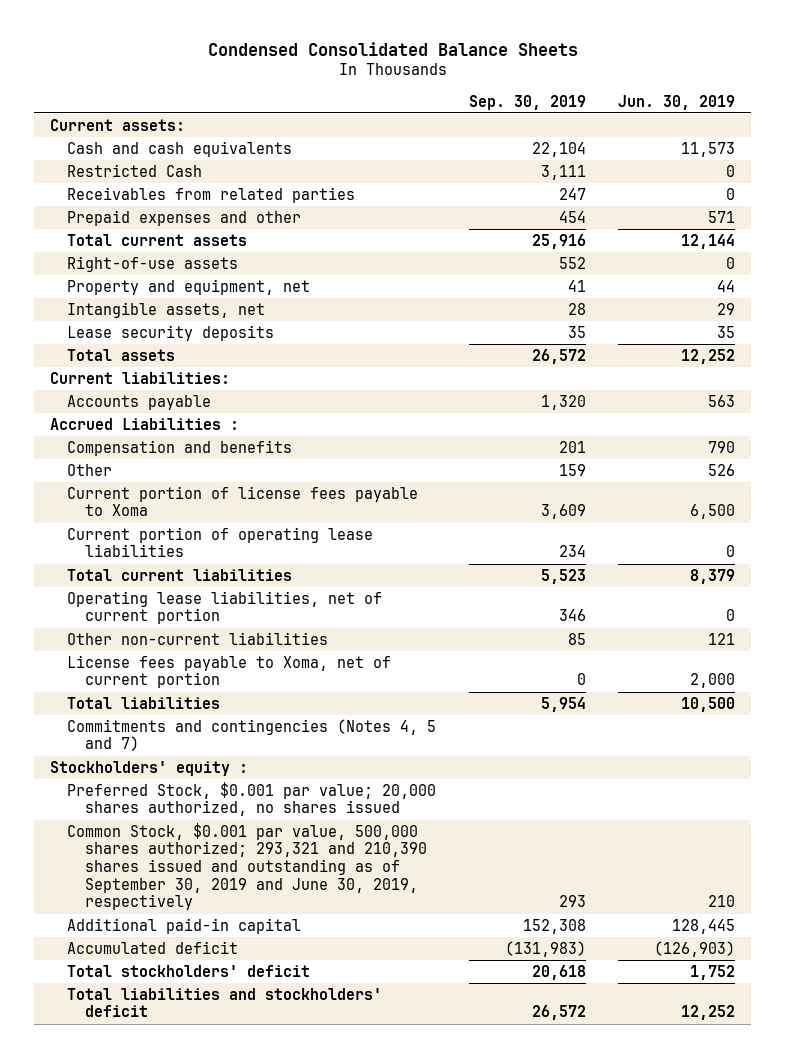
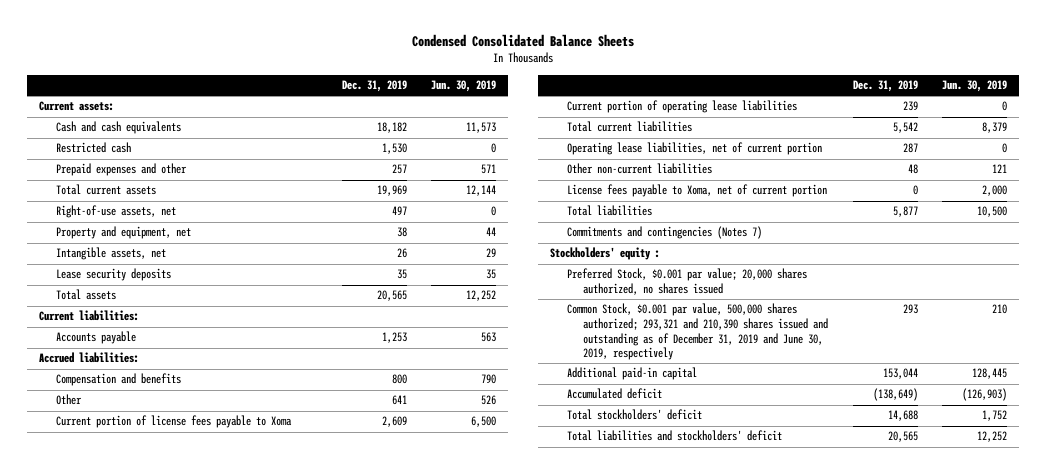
[468,94,586,110] Sep. 30, 2019 -> none
none -> [341,80,407,93] Dec. 31, 2019
[67,186,356,203] Receivables from related parties -> none
[67,163,203,177] Restricted Cash -> [56,142,132,154] Restricted cash
[67,255,239,272] Right-of-use assets -> [56,205,177,219] Right-of-use assets, net
[49,417,239,430] Accrued Liabilities : -> [39,352,140,364] Accrued liabilities:
[67,718,437,752] Commitments and contingencies (Notes 4, 5 and 7) -> [566,226,762,240] Commitments and contingencies (Notes 7)
[67,822,427,911] Common Stock, $0.001 par value, 500,000 shares authorized; 293,321 and 210,390 shares issued and outstanding as of September 30, 2019 and June 30, 2019, respectively -> [566,303,829,361] Common Stock, $0.001 par value, 500,000 shares authorized; 293,321 and 210,390 shares issued and outstanding as of December 31, 2019 and June 30, 2019, respectively

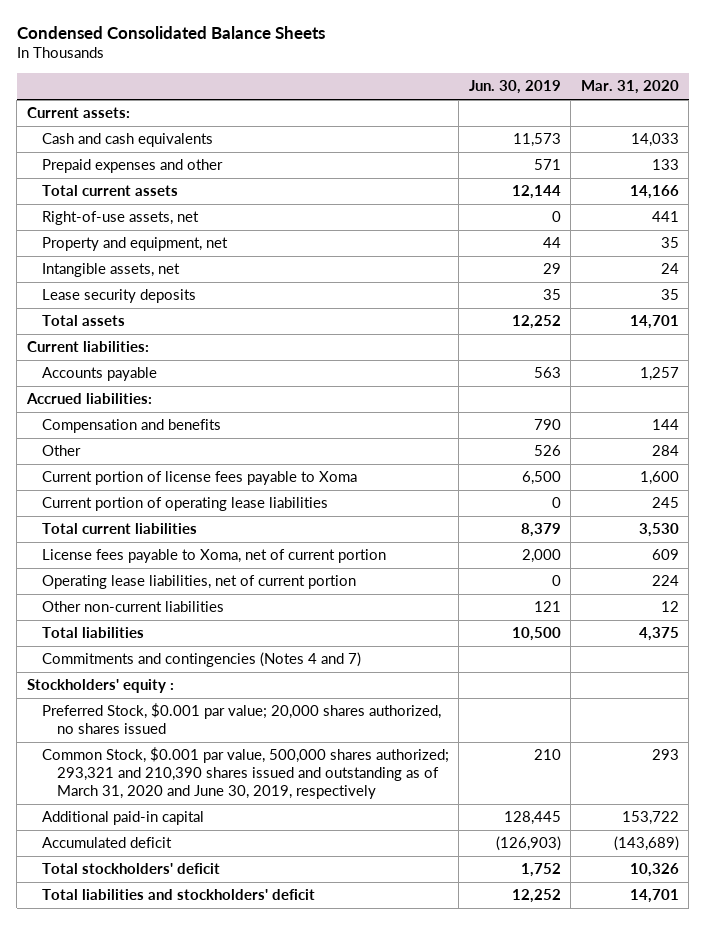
[341,80,407,93] Dec. 31, 2019 -> none
none -> [580,80,679,95] Mar. 31, 2020
[56,142,132,154] Restricted cash -> none
[566,184,827,198] License fees payable to Xoma, net of current portion -> [41,549,386,564] License fees payable to Xoma, net of current portion
[566,226,762,240] Commitments and contingencies (Notes 7) -> [41,652,361,668] Commitments and contingencies (Notes 4 and 7)
[566,303,829,361] Common Stock, $0.001 par value, 500,000 shares authorized; 293,321 and 210,390 shares issued and outstanding as of December 31, 2019 and June 30, 2019, respectively -> [41,747,449,799] Common Stock, $0.001 par value, 500,000 shares authorized; 293,321 and 210,390 shares issued and outstanding as of March 31, 2020 and June 30, 2019, respectively

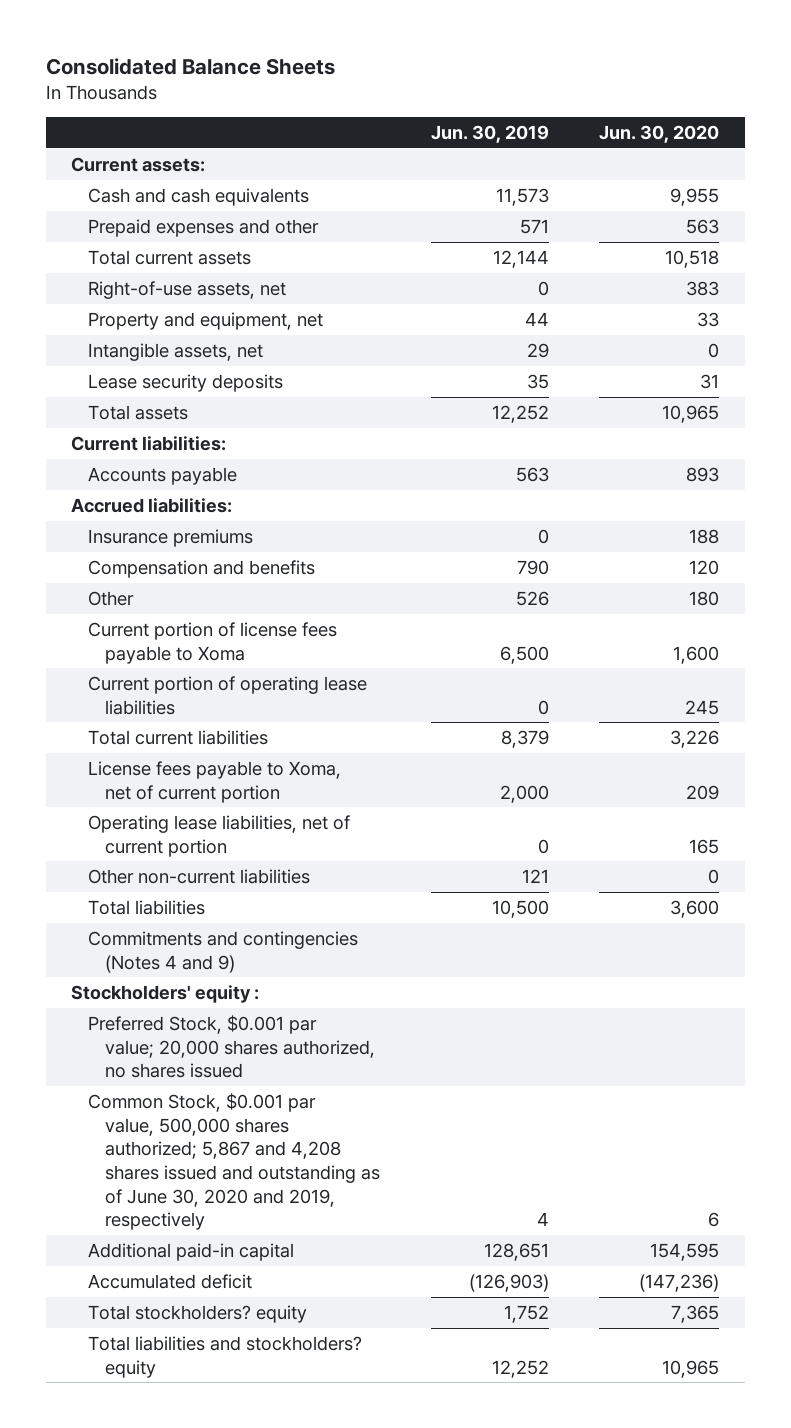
[16,26,325,40] Condensed Consolidated Balance Sheets -> [45,58,335,76] Consolidated Balance Sheets
[580,80,679,95] Mar. 31, 2020 -> none
none -> [599,124,720,143] Jun. 30, 2020
none -> [88,528,254,547] Insurance premiums
[41,652,361,668] Commitments and contingencies (Notes 4 and 7) -> [88,930,359,973] Commitments and contingencies (Notes 4 and 9)
[41,747,449,799] Common Stock, $0.001 par value, 500,000 shares authorized; 293,321 and 210,390 shares issued and outstanding as of March 31, 2020 and June 30, 2019, respectively -> [88,1092,381,1231] Common Stock, $0.001 par value, 500,000 shares authorized; 5,867 and 4,208 shares issued and outstanding as of June 30, 2020 and 2019, respectively
[533,749,561,761] 210 -> [536,1212,549,1227] 4
[503,811,561,826] 128,445 -> [483,1242,549,1261] 128,651
[41,863,220,875] Total stockholders' deficit -> [88,1304,308,1323] Total stockholders? equity
[41,889,315,901] Total liabilities and stockholders' deficit -> [88,1335,363,1378] Total liabilities and stockholders? equity

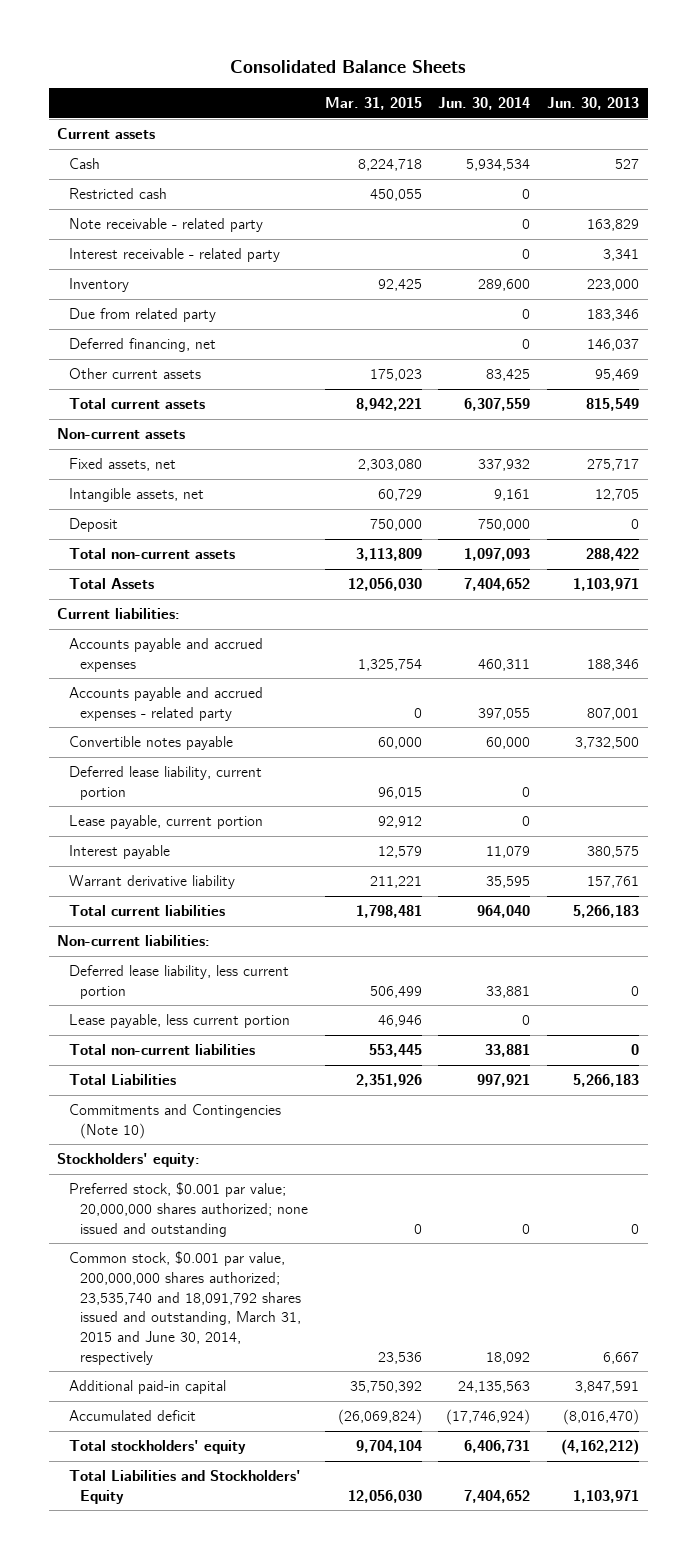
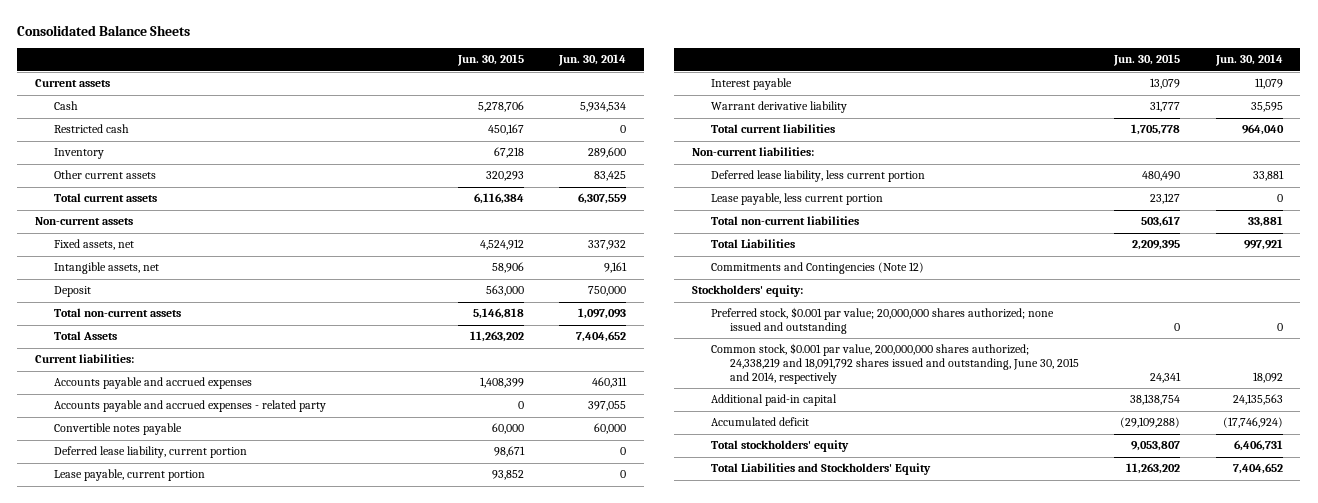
[324,97,422,111] Mar. 31, 2015 -> none
[547,97,640,111] Jun. 30, 2013 -> none
none -> [456,54,524,67] Jun. 30, 2015
[68,218,263,233] Note receivable - related party -> none
[68,248,280,263] Interest receivable - related party -> none
[68,308,216,323] Due from related party -> none
[68,338,216,353] Deferred financing, net -> none
[68,1104,281,1139] Commitments and Contingencies (Note 10) -> [710,262,924,275] Commitments and Contingencies (Note 12)
[68,1251,301,1365] Common stock, $0.001 par value, 200,000,000 shares authorized; 23,535,740 and 18,091,792 shares issued and outstanding, March 31, 2015 and June 30, 2014, respectively -> [710,343,1079,384] Common stock, $0.001 par value, 200,000,000 shares authorized; 24,338,219 and 18,091,792 shares issued and outstanding, June 30, 2015 and 2014, respectively

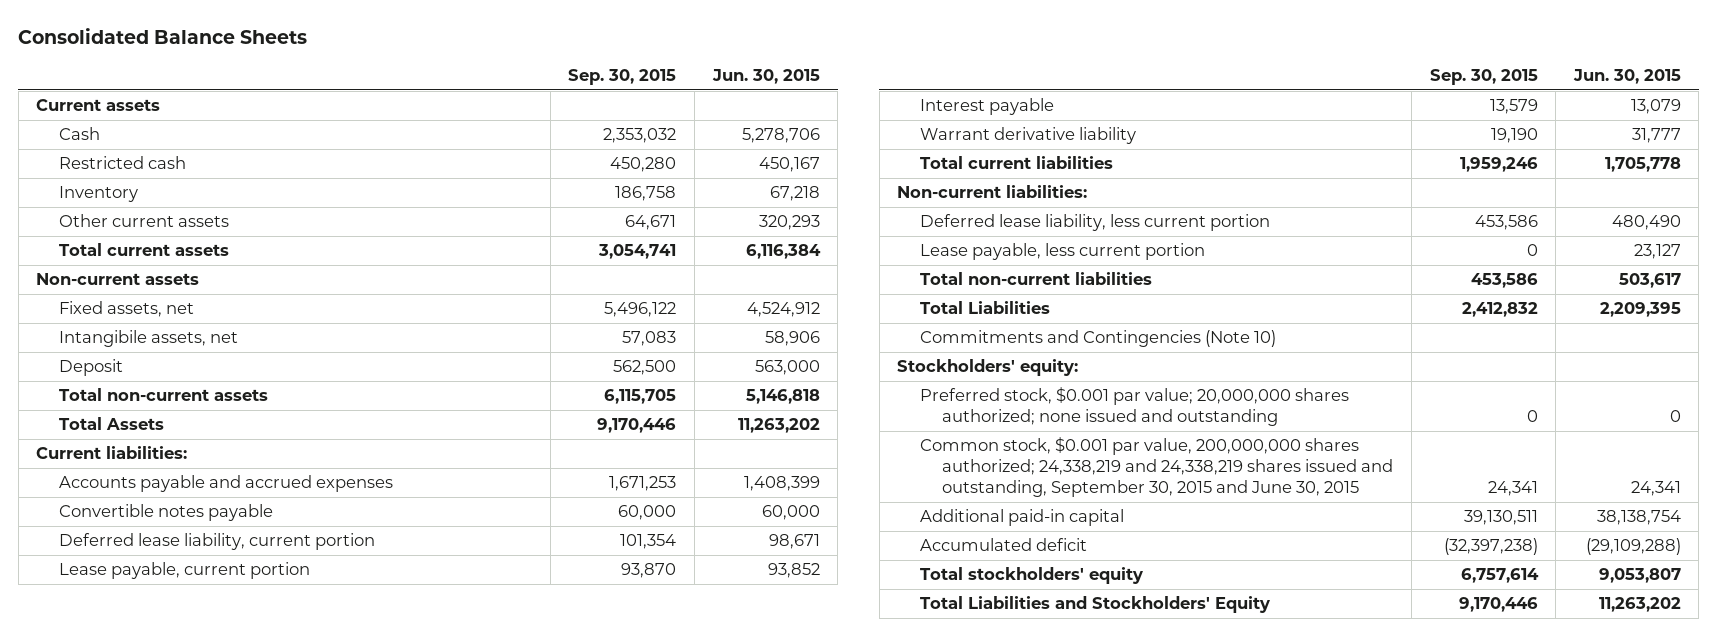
[558,54,627,67] Jun. 30, 2014 -> none
none -> [568,68,677,85] Sep. 30, 2015
[54,262,160,275] Intangible assets, net -> [58,330,238,348] Intangibile assets, net
[54,400,327,413] Accounts payable and accrued expenses - related party -> none
[710,262,924,275] Commitments and Contingencies (Note 12) -> [919,330,1276,348] Commitments and Contingencies (Note 10)
[710,343,1079,384] Common stock, $0.001 par value, 200,000,000 shares authorized; 24,338,219 and 18,091,792 shares issued and outstanding, June 30, 2015 and 2014, respectively -> [919,437,1394,498] Common stock, $0.001 par value, 200,000,000 shares authorized; 24,338,219 and 24,338,219 shares issued and outstanding, September 30, 2015 and June 30, 2015

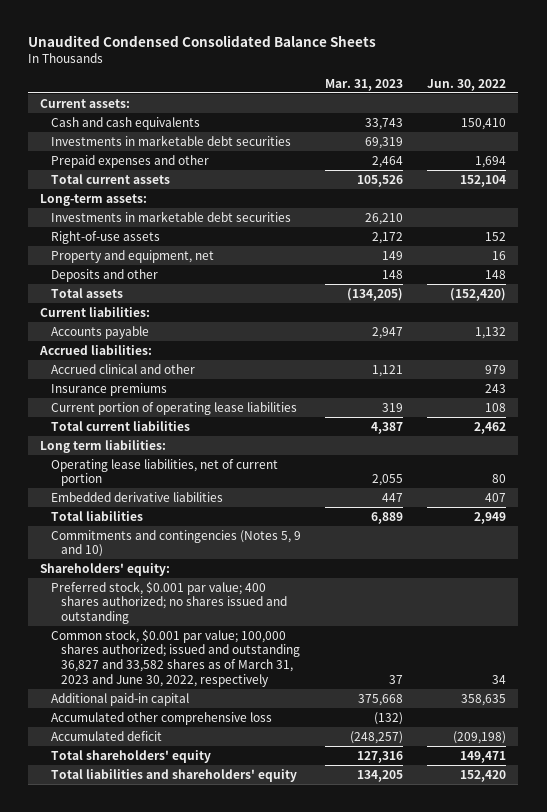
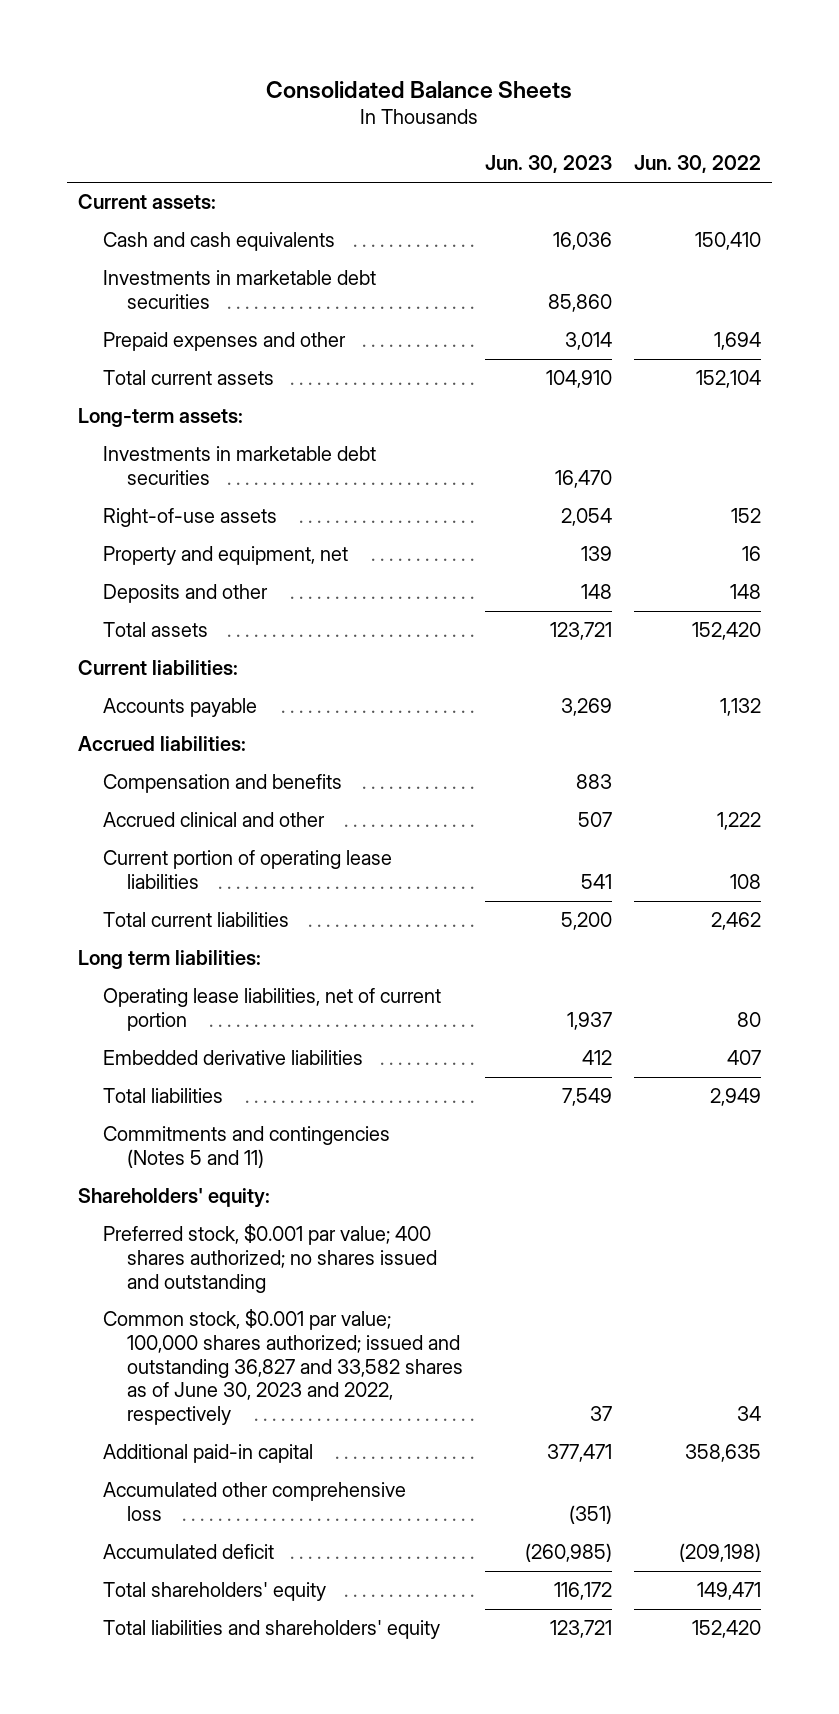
[28,34,377,47] Unaudited Condensed Consolidated Balance Sheets -> [266,80,573,99] Consolidated Balance Sheets
[324,78,403,91] Mar. 31, 2023 -> none
none -> [484,155,612,174] Jun. 30, 2023
[450,287,507,301] (152,420) -> [691,622,761,641] 152,420
[50,382,167,396] Insurance premiums -> none
none -> [102,774,342,794] Compensation and benefits
[485,364,507,374] 979 -> [716,812,761,831] 1,222
[50,529,301,558] Commitments and contingencies (Notes 5, 9 and 10) -> [102,1126,390,1168] Commitments and contingencies (Notes 5 and 11)
[50,628,301,687] Common stock, $0.001 par value; 100,000 shares authorized; issued and outstanding 36,827 and 33,582 shares as of March 31, 2023 and June 30, 2022, respectively -> [102,1309,464,1426] Common stock, $0.001 par value; 100,000 shares authorized; issued and outstanding 36,827 and 33,582 shares as of June 30, 2023 and 2022, respectively

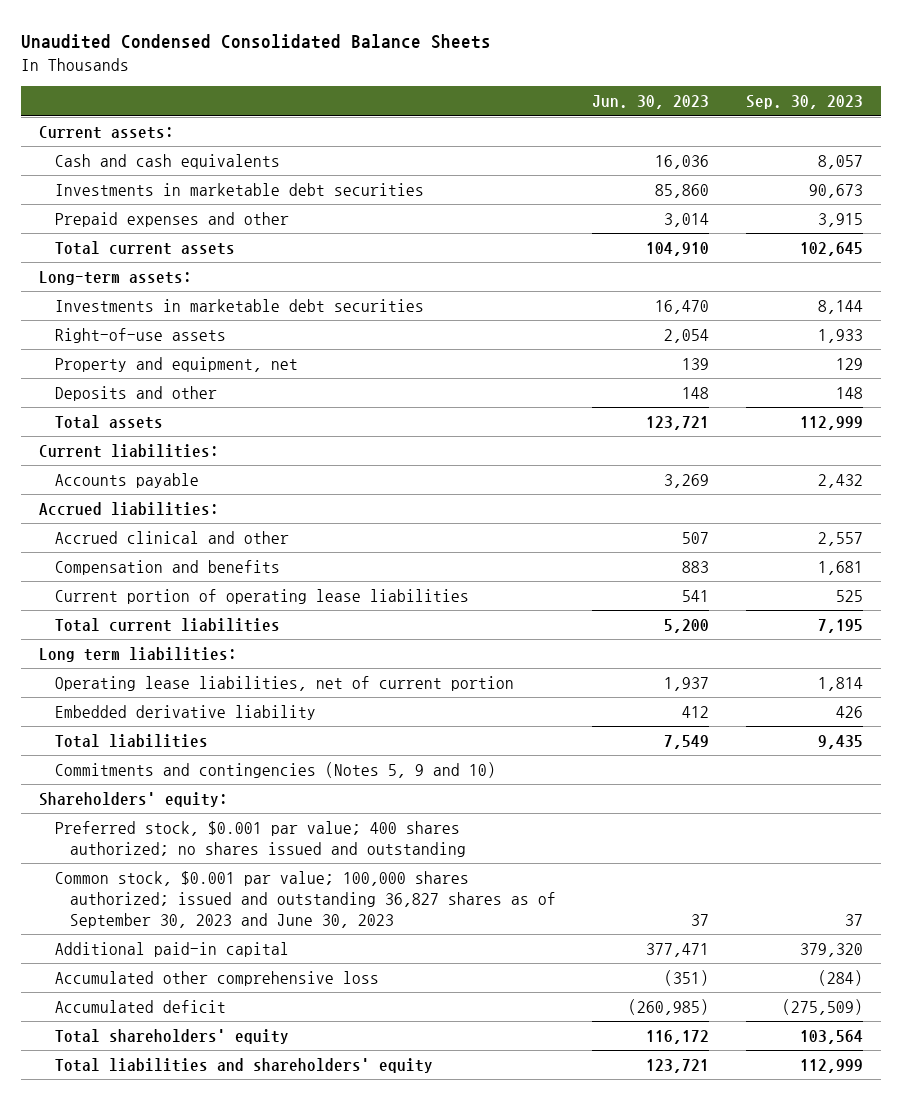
[266,80,573,99] Consolidated Balance Sheets -> [21,34,492,50] Unaudited Condensed Consolidated Balance Sheets
[633,155,761,174] Jun. 30, 2022 -> none
none -> [745,95,863,110] Sep. 30, 2023
[102,774,342,794] Compensation and benefits -> [54,560,280,576] Compensation and benefits
[102,1050,363,1066] Embedded derivative liabilities -> [54,705,316,721] Embedded derivative liability
[102,1126,390,1168] Commitments and contingencies (Notes 5 and 11) -> [54,762,496,779] Commitments and contingencies (Notes 5, 9 and 10)
[102,1309,464,1426] Common stock, $0.001 par value; 100,000 shares authorized; issued and outstanding 36,827 and 33,582 shares as of June 30, 2023 and 2022, respectively -> [54,871,557,928] Common stock, $0.001 par value; 100,000 shares authorized; issued and outstanding 36,827 shares as of September 30, 2023 and June 30, 2023

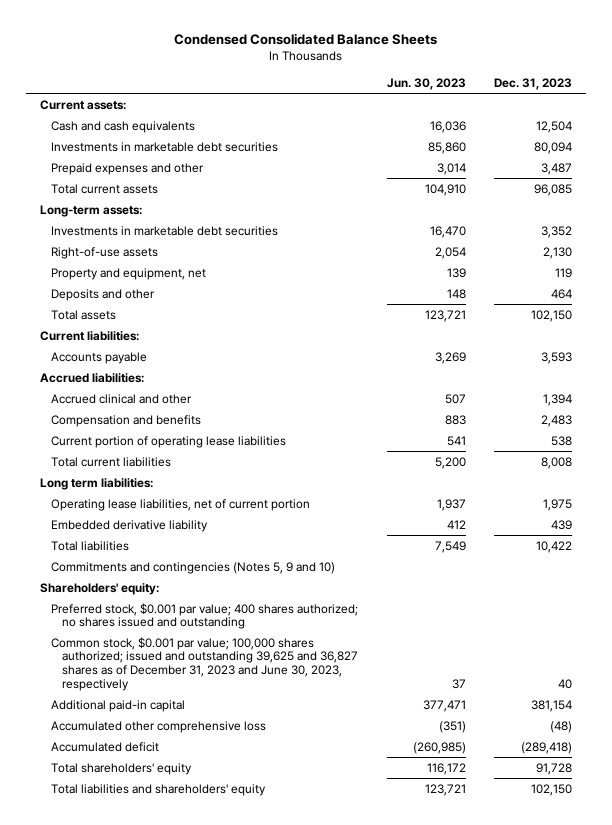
[21,34,492,50] Unaudited Condensed Consolidated Balance Sheets -> [174,33,438,46] Condensed Consolidated Balance Sheets
[745,95,863,110] Sep. 30, 2023 -> none
none -> [494,77,573,90] Dec. 31, 2023
[54,871,557,928] Common stock, $0.001 par value; 100,000 shares authorized; issued and outstanding 36,827 shares as of September 30, 2023 and June 30, 2023 -> [51,636,359,691] Common stock, $0.001 par value; 100,000 shares authorized; issued and outstanding 39,625 and 36,827 shares as of December 31, 2023 and June 30, 2023, respectively

